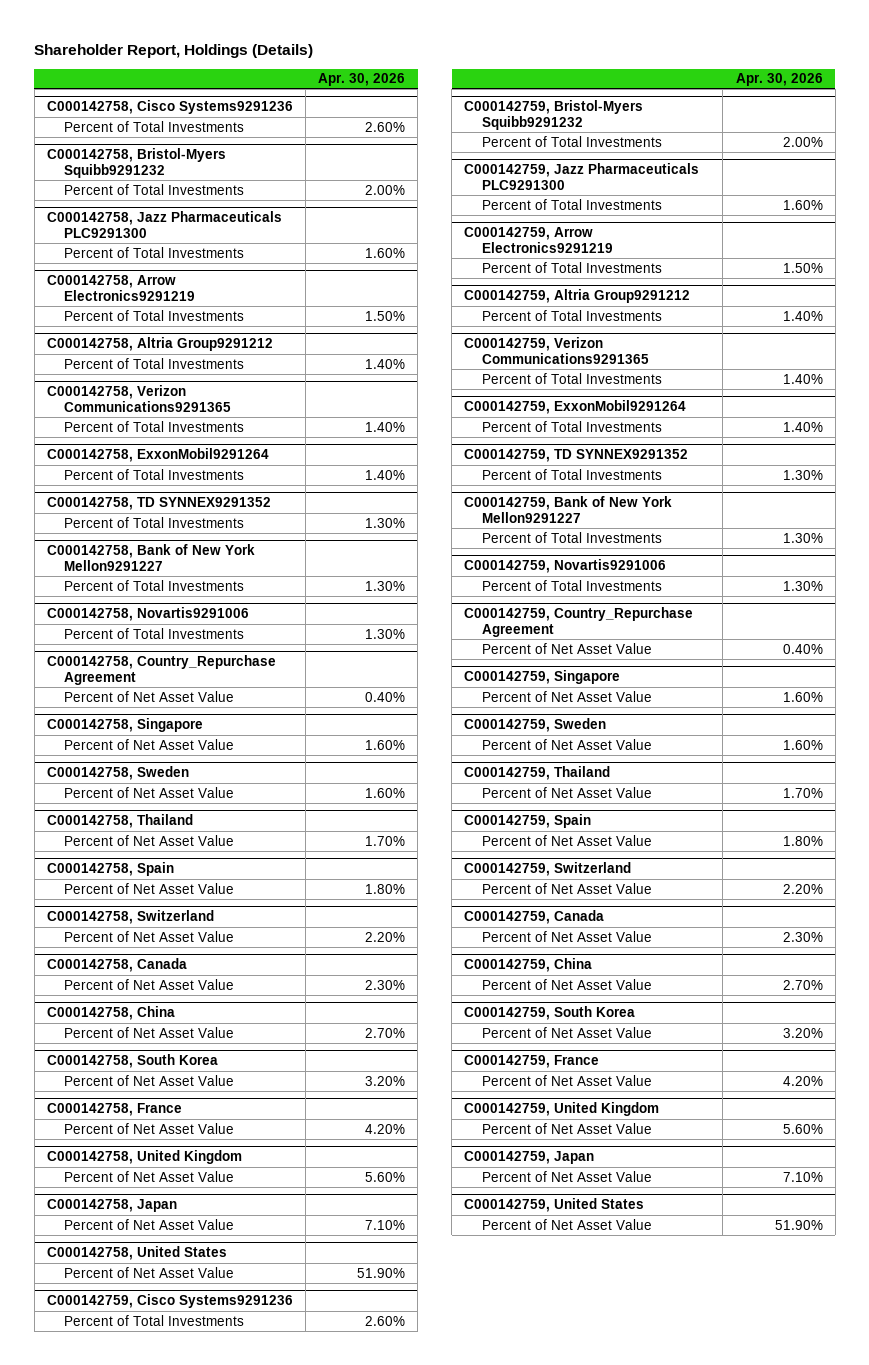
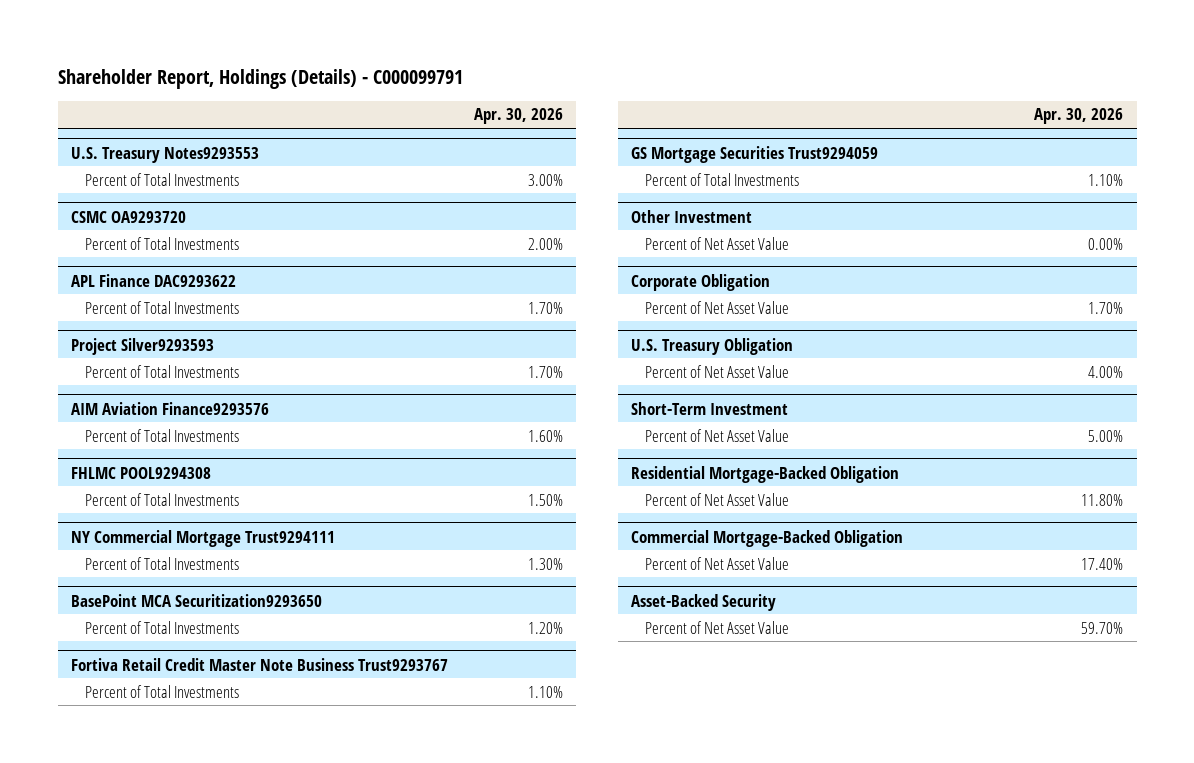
[34,44,314,59] Shareholder Report, Holdings (Details) -> [57,68,463,89] Shareholder Report, Holdings (Details) - C000099791
[46,100,293,115] C000142758, Cisco Systems9291236 -> none
[46,148,226,179] C000142758, Bristol-Myers Squibb9291232 -> none
[64,183,245,195] Percent of Total Investments -> none
[46,211,282,239] C000142758, Jazz Pharmaceuticals PLC9291300 -> none
[64,246,245,258] Percent of Total Investments -> none
[46,275,196,302] C000142758, Arrow Electronics9291219 -> none
[64,309,245,321] Percent of Total Investments -> none
[46,337,273,352] C000142758, Altria Group9291212 -> none
[64,357,245,369] Percent of Total Investments -> none
[46,385,232,413] C000142758, Verizon Communications9291365 -> none
[64,420,245,432] Percent of Total Investments -> none
[46,448,269,463] C000142758, ExxonMobil9291264 -> none
[64,468,245,480] Percent of Total Investments -> none
[46,497,271,511] C000142758, TD SYNNEX9291352 -> none
[64,516,245,528] Percent of Total Investments -> none
[46,544,255,572] C000142758, Bank of New York Mellon9291227 -> none
[64,579,245,591] Percent of Total Investments -> none
[46,607,249,622] C000142758, Novartis9291006 -> none
[64,627,245,639] Percent of Total Investments -> none
[46,655,276,686] C000142758, Country_Repurchase Agreement -> none
[64,690,235,702] Percent of Net Asset Value -> none
[46,718,203,733] C000142758, Singapore -> none
[64,738,235,750] Percent of Net Asset Value -> none
[46,766,189,781] C000142758, Sweden -> none
[64,786,235,798] Percent of Net Asset Value -> none
[46,814,193,829] C000142758, Thailand -> none
[64,834,235,846] Percent of Net Asset Value -> none
[46,862,174,877] C000142758, Spain -> none
[64,882,235,894] Percent of Net Asset Value -> none
[46,910,214,925] C000142758, Switzerland -> none
[64,930,235,942] Percent of Net Asset Value -> none
[46,958,187,973] C000142758, Canada -> none
[64,978,235,990] Percent of Net Asset Value -> none
[46,1006,175,1021] C000142758, China -> none
[64,1026,235,1038] Percent of Net Asset Value -> none
[46,1054,218,1069] C000142758, South Korea -> none
[64,1074,235,1086] Percent of Net Asset Value -> none
[46,1103,182,1117] C000142758, France -> none
[64,1122,235,1134] Percent of Net Asset Value -> none
[46,1150,242,1165] C000142758, United Kingdom -> none
[64,1170,235,1182] Percent of Net Asset Value -> none
[46,1199,177,1213] C000142758, Japan -> none
[64,1218,235,1230] Percent of Net Asset Value -> none
[46,1246,227,1261] C000142758, United States -> none
[64,1266,235,1278] Percent of Net Asset Value -> none
[46,1294,293,1309] C000142759, Cisco Systems9291236 -> none
[64,1314,245,1326] Percent of Total Investments -> none
[464,100,644,131] C000142759, Bristol-Myers Squibb9291232 -> none
none -> [70,146,259,163] U.S. Treasury Notes9293553
[365,121,406,132] 2.60% -> [528,173,564,186] 3.00%
none -> [70,210,186,223] CSMC OA9293720
[464,163,700,191] C000142759, Jazz Pharmaceuticals PLC9291300 -> none
none -> [70,273,236,287] APL Finance DAC9293622
none -> [84,300,239,314] Percent of Total Investments
none -> [70,337,214,355] Project Silver9293593
none -> [84,364,239,378] Percent of Total Investments
none -> [70,401,269,415] AIM Aviation Finance9293576
[464,227,613,254] C000142759, Arrow Electronics9291219 -> none
none -> [70,466,211,479] FHLMC POOL9294308
[464,289,691,304] C000142759, Altria Group9291212 -> none
[481,309,662,321] Percent of Total Investments -> none
[464,337,649,365] C000142759, Verizon Communications9291365 -> none
[481,372,662,384] Percent of Total Investments -> none
[464,400,687,415] C000142759, ExxonMobil9291264 -> none
[481,420,662,432] Percent of Total Investments -> none
[464,449,689,463] C000142759, TD SYNNEX9291352 -> none
[481,468,662,480] Percent of Total Investments -> none
[464,496,673,524] C000142759, Bank of New York Mellon9291227 -> none
[481,531,662,543] Percent of Total Investments -> none
[464,559,667,574] C000142759, Novartis9291006 -> none
none -> [70,529,335,547] NY Commercial Mortgage Trust9294111
[464,607,694,638] C000142759, Country_Repurchase Agreement -> none
[464,670,621,685] C000142759, Singapore -> none
[481,690,652,702] Percent of Net Asset Value -> none
[464,718,607,733] C000142759, Sweden -> none
[481,738,652,750] Percent of Net Asset Value -> none
[464,766,611,781] C000142759, Thailand -> none
none -> [70,593,322,607] BasePoint MCA Securitization9293650
none -> [84,620,239,634] Percent of Total Investments
none -> [70,657,448,671] Fortiva Retail Credit Master Note Business Trust9293767
none -> [84,684,239,698] Percent of Total Investments
none -> [631,145,879,163] GS Mortgage Securities Trust9294059
none -> [645,172,800,186] Percent of Total Investments
none -> [631,209,753,223] Other Investment
[782,643,823,654] 0.40% -> [1088,237,1124,250] 0.00%
none -> [631,273,771,291] Corporate Obligation
[464,814,592,829] C000142759, Spain -> none
[464,862,632,877] C000142759, Switzerland -> none
[464,910,605,925] C000142759, Canada -> none
[464,958,593,973] C000142759, China -> none
[464,1006,636,1021] C000142759, South Korea -> none
[464,1055,600,1069] C000142759, France -> none
[481,1074,652,1086] Percent of Net Asset Value -> none
[464,1102,660,1117] C000142759, United Kingdom -> none
[481,1122,652,1134] Percent of Net Asset Value -> none
[464,1151,595,1165] C000142759, Japan -> none
[481,1170,652,1182] Percent of Net Asset Value -> none
[464,1198,645,1213] C000142759, United States -> none
[481,1218,652,1230] Percent of Net Asset Value -> none
none -> [631,337,794,355] U.S. Treasury Obligation
[782,835,823,846] 1.80% -> [1088,365,1124,378] 4.00%
none -> [631,401,789,415] Short-Term Investment
[782,883,823,894] 2.20% -> [1088,429,1124,442] 5.00%
none -> [631,465,900,483] Residential Mortgage-Backed Obligation
[782,931,823,942] 2.30% -> [1081,493,1124,506] 11.80%
none -> [631,529,904,547] Commercial Mortgage-Backed Obligation
[782,979,823,990] 2.70% -> [1081,557,1124,570] 17.40%
none -> [631,593,777,611] Asset-Backed Security
[782,1027,823,1038] 3.20% -> [1081,621,1124,634] 59.70%

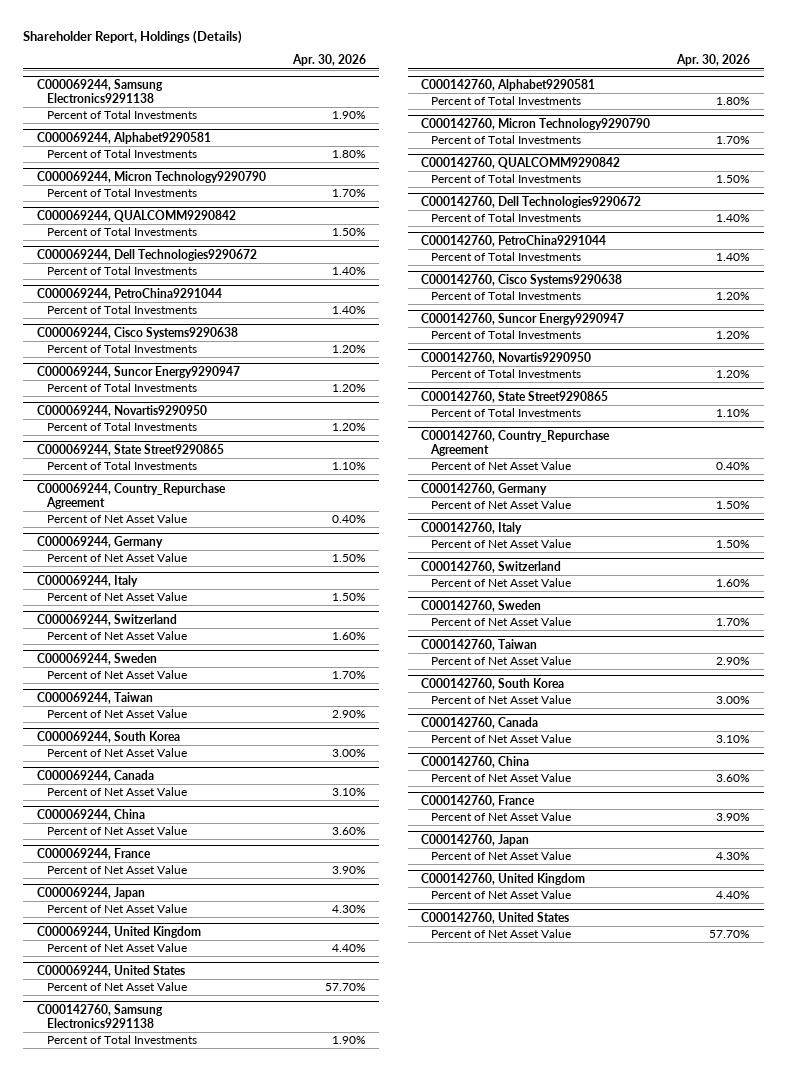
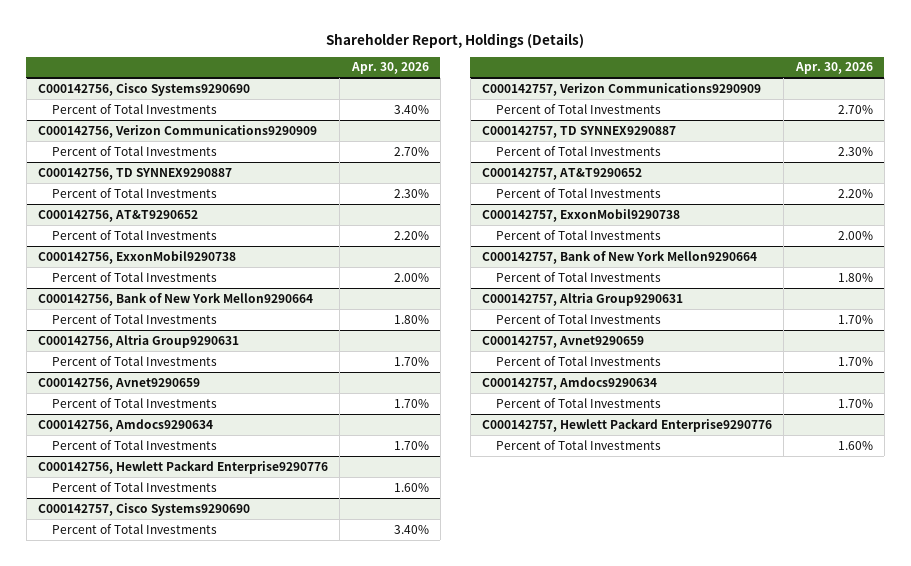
[36,79,163,103] C000069244, Samsung Electronics9291138 -> none
[36,132,211,145] C000069244, Alphabet9290581 -> none
none -> [38,82,251,96] C000142756, Cisco Systems9290690
[331,111,366,120] 1.90% -> [393,104,429,114] 3.40%
none -> [38,124,318,138] C000142756, Verizon Communications9290909
none -> [51,145,217,156] Percent of Total Investments
none -> [38,167,233,180] C000142756, TD SYNNEX9290887
none -> [51,187,217,198] Percent of Total Investments
none -> [38,209,199,222] C000142756, AT&T9290652
none -> [51,229,217,240] Percent of Total Investments
none -> [38,250,237,264] C000142756, ExxonMobil9290738
none -> [51,271,217,282] Percent of Total Investments
none -> [38,292,314,306] C000142756, Bank of New York Mellon9290664
[36,171,266,184] C000069244, Micron Technology9290790 -> none
none -> [38,334,240,348] C000142756, Altria Group9290631
[36,210,236,223] C000069244, QUALCOMM9290842 -> none
[36,249,257,262] C000069244, Dell Technologies9290672 -> none
[36,288,222,301] C000069244, PetroChina9291044 -> none
[36,327,238,340] C000069244, Cisco Systems9290638 -> none
[36,366,240,379] C000069244, Suncor Energy9290947 -> none
[36,405,207,418] C000069244, Novartis9290950 -> none
[36,444,224,457] C000069244, State Street9290865 -> none
[36,483,226,509] C000069244, Country_Repurchase Agreement -> none
[46,514,187,524] Percent of Net Asset Value -> none
[36,536,163,549] C000069244, Germany -> none
[46,553,187,563] Percent of Net Asset Value -> none
[36,575,138,588] C000069244, Italy -> none
[46,592,187,602] Percent of Net Asset Value -> none
[36,614,177,627] C000069244, Switzerland -> none
[46,631,187,641] Percent of Net Asset Value -> none
[36,653,157,666] C000069244, Sweden -> none
[46,670,187,680] Percent of Net Asset Value -> none
[36,692,153,705] C000069244, Taiwan -> none
[46,709,187,719] Percent of Net Asset Value -> none
[36,731,180,744] C000069244, South Korea -> none
[46,748,187,758] Percent of Net Asset Value -> none
[36,770,154,783] C000069244, Canada -> none
[46,787,187,797] Percent of Net Asset Value -> none
[36,809,145,822] C000069244, China -> none
[46,826,187,836] Percent of Net Asset Value -> none
[36,848,151,861] C000069244, France -> none
[46,865,187,875] Percent of Net Asset Value -> none
[36,887,145,900] C000069244, Japan -> none
[46,904,187,914] Percent of Net Asset Value -> none
[36,926,201,939] C000069244, United Kingdom -> none
[46,943,187,953] Percent of Net Asset Value -> none
[36,965,185,978] C000069244, United States -> none
[46,982,187,992] Percent of Net Asset Value -> none
[36,1004,163,1028] C000142760, Samsung Electronics9291138 -> none
[421,79,596,92] C000142760, Alphabet9290581 -> none
none -> [38,377,201,390] C000142756, Avnet9290659
[331,228,366,237] 1.50% -> [393,398,429,408] 1.70%
none -> [38,418,214,432] C000142756, Amdocs9290634
[331,267,366,276] 1.40% -> [393,440,429,450] 1.70%
none -> [38,460,329,474] C000142756, Hewlett Packard Enterprise9290776
[331,306,366,315] 1.40% -> [393,482,429,492] 1.60%
none -> [38,502,251,516] C000142757, Cisco Systems9290690
[331,345,366,354] 1.20% -> [393,524,429,534] 3.40%
none -> [482,82,762,96] C000142757, Verizon Communications9290909
[331,384,366,393] 1.20% -> [837,104,873,114] 2.70%
none -> [482,125,677,138] C000142757, TD SYNNEX9290887
[331,423,366,432] 1.20% -> [837,146,873,156] 2.30%
none -> [482,167,643,180] C000142757, AT&T9290652
[331,462,366,471] 1.10% -> [837,188,873,198] 2.20%
none -> [482,208,681,222] C000142757, ExxonMobil9290738
[331,1036,366,1045] 1.90% -> [837,230,873,240] 2.00%
none -> [482,250,758,264] C000142757, Bank of New York Mellon9290664
[421,118,651,131] C000142760, Micron Technology9290790 -> none
none -> [482,292,684,306] C000142757, Altria Group9290631
[421,157,621,170] C000142760, QUALCOMM9290842 -> none
[421,196,642,209] C000142760, Dell Technologies9290672 -> none
[421,235,607,248] C000142760, PetroChina9291044 -> none
[421,274,623,287] C000142760, Cisco Systems9290638 -> none
[431,291,582,301] Percent of Total Investments -> none
[421,313,625,326] C000142760, Suncor Energy9290947 -> none
[431,330,582,340] Percent of Total Investments -> none
[421,352,592,365] C000142760, Novartis9290950 -> none
[431,369,582,379] Percent of Total Investments -> none
[421,391,609,404] C000142760, State Street9290865 -> none
[431,408,582,418] Percent of Total Investments -> none
[421,430,611,456] C000142760, Country_Repurchase Agreement -> none
[431,461,572,471] Percent of Net Asset Value -> none
[421,483,548,496] C000142760, Germany -> none
[431,500,572,510] Percent of Net Asset Value -> none
[421,522,523,535] C000142760, Italy -> none
[431,539,572,549] Percent of Net Asset Value -> none
[421,561,562,574] C000142760, Switzerland -> none
[431,578,572,588] Percent of Net Asset Value -> none
[421,600,542,613] C000142760, Sweden -> none
[431,617,572,627] Percent of Net Asset Value -> none
[421,639,538,652] C000142760, Taiwan -> none
[431,656,572,666] Percent of Net Asset Value -> none
[421,678,565,691] C000142760, South Korea -> none
[431,695,572,705] Percent of Net Asset Value -> none
[421,717,539,730] C000142760, Canada -> none
[431,734,572,744] Percent of Net Asset Value -> none
[421,756,530,769] C000142760, China -> none
[431,773,572,783] Percent of Net Asset Value -> none
[421,795,536,808] C000142760, France -> none
[431,812,572,822] Percent of Net Asset Value -> none
[421,834,530,847] C000142760, Japan -> none
[431,851,572,861] Percent of Net Asset Value -> none
[421,873,586,886] C000142760, United Kingdom -> none
[431,890,572,900] Percent of Net Asset Value -> none
[421,912,570,925] C000142760, United States -> none
[431,929,572,939] Percent of Net Asset Value -> none
none -> [482,335,645,348] C000142757, Avnet9290659
[716,175,751,184] 1.50% -> [837,356,873,366] 1.70%
none -> [482,376,658,390] C000142757, Amdocs9290634
[716,214,751,223] 1.40% -> [837,398,873,408] 1.70%
none -> [482,418,773,432] C000142757, Hewlett Packard Enterprise9290776
[716,253,751,262] 1.40% -> [837,440,873,450] 1.60%

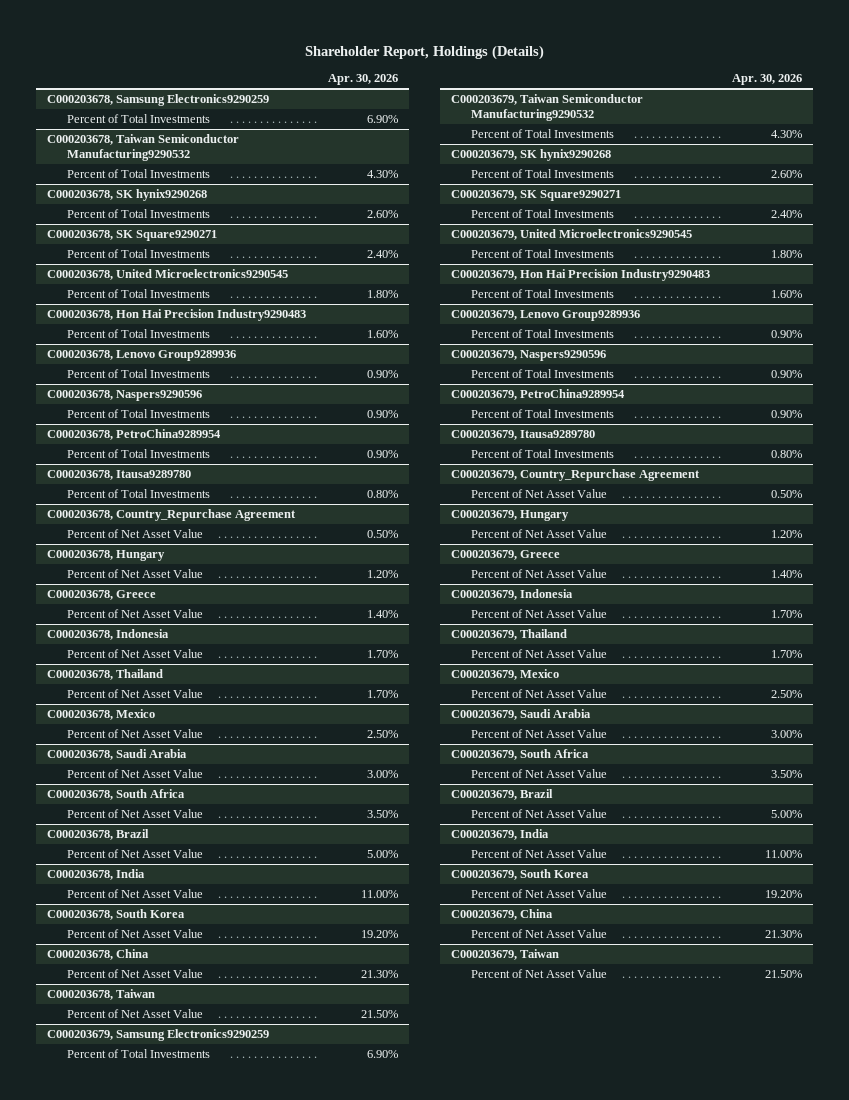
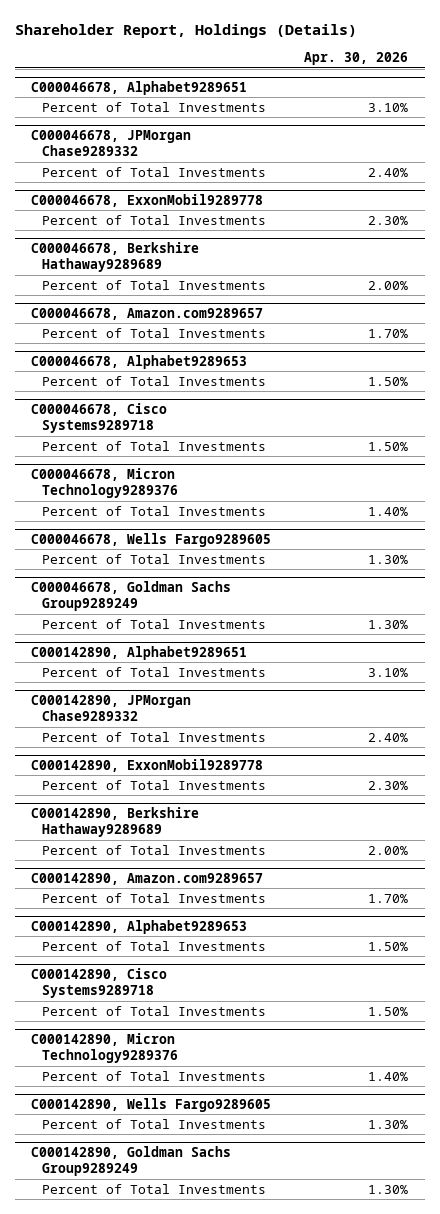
[47,93,270,106] C000203678, Samsung Electronics9290259 -> none
[47,133,240,162] C000203678, Taiwan Semiconductor Manufacturing9290532 -> none
[67,168,211,178] Percent of Total Investments -> none
[47,188,208,201] C000203678, SK hynix9290268 -> none
[67,208,211,218] Percent of Total Investments -> none
[47,229,218,241] C000203678, SK Square9290271 -> none
none -> [31,80,248,95] C000046678, Alphabet9289651
[366,114,398,123] 6.90% -> [368,102,409,112] 3.10%
none -> [31,129,192,157] C000046678, JPMorgan Chase9289332
[47,268,289,280] C000203678, United Microelectronics9290545 -> none
[47,308,307,321] C000203678, Hon Hai Precision Industry9290483 -> none
[47,349,237,361] C000203678, Lenovo Group9289936 -> none
[47,389,203,401] C000203678, Naspers9290596 -> none
[47,428,222,440] C000203678, PetroChina9289954 -> none
[47,469,192,480] C000203678, Itausa9289780 -> none
[47,508,297,521] C000203678, Country_Repurchase Agreement -> none
[67,528,204,538] Percent of Net Asset Value -> none
[47,549,166,561] C000203678, Hungary -> none
[67,568,204,578] Percent of Net Asset Value -> none
[47,589,157,600] C000203678, Greece -> none
[67,608,204,618] Percent of Net Asset Value -> none
[47,628,170,640] C000203678, Indonesia -> none
[67,648,204,658] Percent of Net Asset Value -> none
[47,668,164,680] C000203678, Thailand -> none
[67,688,204,698] Percent of Net Asset Value -> none
[47,708,156,720] C000203678, Mexico -> none
[67,728,204,738] Percent of Net Asset Value -> none
[47,748,188,760] C000203678, Saudi Arabia -> none
[67,768,204,778] Percent of Net Asset Value -> none
[47,788,186,800] C000203678, South Africa -> none
[67,808,204,818] Percent of Net Asset Value -> none
[47,828,150,840] C000203678, Brazil -> none
[67,848,204,858] Percent of Net Asset Value -> none
[47,868,146,880] C000203678, India -> none
[67,888,204,898] Percent of Net Asset Value -> none
[47,908,186,920] C000203678, South Korea -> none
[67,928,204,938] Percent of Net Asset Value -> none
[47,948,150,960] C000203678, China -> none
[67,968,204,978] Percent of Net Asset Value -> none
[47,988,156,1000] C000203678, Taiwan -> none
[67,1008,204,1018] Percent of Net Asset Value -> none
[47,1028,270,1041] C000203679, Samsung Electronics9290259 -> none
[451,93,644,122] C000203679, Taiwan Semiconductor Manufacturing9290532 -> none
[451,148,612,161] C000203679, SK hynix9290268 -> none
[451,189,622,201] C000203679, SK Square9290271 -> none
none -> [31,193,264,207] C000046678, ExxonMobil9289778
[366,289,398,298] 1.80% -> [368,215,409,225] 2.30%
none -> [31,241,200,273] C000046678, Berkshire Hathaway9289689
[366,329,398,338] 1.60% -> [368,280,409,290] 2.00%
none -> [31,307,264,320] C000046678, Amazon.com9289657
[366,369,398,378] 0.90% -> [368,328,409,338] 1.70%
none -> [31,354,248,369] C000046678, Alphabet9289653
[366,409,398,418] 0.90% -> [368,376,409,386] 1.50%
none -> [31,402,168,434] C000046678, Cisco Systems9289718
[366,449,398,458] 0.90% -> [368,441,409,451] 1.50%
none -> [31,467,178,499] C000046678, Micron Technology9289376
[366,489,398,498] 0.80% -> [368,506,409,516] 1.40%
none -> [31,532,272,547] C000046678, Wells Fargo9289605
[366,1049,398,1058] 6.90% -> [368,554,409,564] 1.30%
none -> [31,580,232,612] C000046678, Goldman Sachs Group9289249
[770,129,802,138] 4.30% -> [368,619,409,629] 1.30%
none -> [31,645,248,660] C000142890, Alphabet9289651
[770,169,802,178] 2.60% -> [368,667,409,677] 3.10%
none -> [31,694,192,722] C000142890, JPMorgan Chase9289332
[451,228,693,240] C000203679, United Microelectronics9290545 -> none
[451,268,711,281] C000203679, Hon Hai Precision Industry9290483 -> none
[451,309,641,321] C000203679, Lenovo Group9289936 -> none
[451,349,607,361] C000203679, Naspers9290596 -> none
[451,388,626,400] C000203679, PetroChina9289954 -> none
[451,429,596,440] C000203679, Itausa9289780 -> none
[451,468,701,481] C000203679, Country_Repurchase Agreement -> none
[471,488,608,498] Percent of Net Asset Value -> none
[451,509,570,521] C000203679, Hungary -> none
[471,528,608,538] Percent of Net Asset Value -> none
[451,549,561,560] C000203679, Greece -> none
[471,568,608,578] Percent of Net Asset Value -> none
[451,588,574,600] C000203679, Indonesia -> none
[471,608,608,618] Percent of Net Asset Value -> none
[451,628,568,640] C000203679, Thailand -> none
[471,648,608,658] Percent of Net Asset Value -> none
[451,668,560,680] C000203679, Mexico -> none
[471,688,608,698] Percent of Net Asset Value -> none
[451,708,592,720] C000203679, Saudi Arabia -> none
[471,728,608,738] Percent of Net Asset Value -> none
[451,748,590,760] C000203679, South Africa -> none
[471,768,608,778] Percent of Net Asset Value -> none
[451,788,554,800] C000203679, Brazil -> none
[471,808,608,818] Percent of Net Asset Value -> none
[451,828,550,840] C000203679, India -> none
[471,848,608,858] Percent of Net Asset Value -> none
[451,868,590,880] C000203679, South Korea -> none
[471,888,608,898] Percent of Net Asset Value -> none
[451,908,554,920] C000203679, China -> none
[471,928,608,938] Percent of Net Asset Value -> none
[451,948,560,960] C000203679, Taiwan -> none
[471,968,608,978] Percent of Net Asset Value -> none
none -> [31,758,264,772] C000142890, ExxonMobil9289778
[770,249,802,258] 1.80% -> [368,780,409,790] 2.30%
none -> [31,806,200,838] C000142890, Berkshire Hathaway9289689
[770,289,802,298] 1.60% -> [368,845,409,855] 2.00%
none -> [31,872,264,885] C000142890, Amazon.com9289657
[770,329,802,338] 0.90% -> [368,893,409,903] 1.70%
none -> [31,919,248,934] C000142890, Alphabet9289653
[770,369,802,378] 0.90% -> [368,941,409,951] 1.50%
none -> [31,967,168,999] C000142890, Cisco Systems9289718
[770,409,802,418] 0.90% -> [368,1006,409,1016] 1.50%
none -> [31,1032,178,1064] C000142890, Micron Technology9289376
[770,449,802,458] 0.80% -> [368,1071,409,1081] 1.40%
none -> [31,1097,272,1112] C000142890, Wells Fargo9289605
none -> [41,1118,266,1129] Percent of Total Investments
none -> [31,1145,232,1177] C000142890, Goldman Sachs Group9289249
none -> [41,1183,266,1194] Percent of Total Investments

